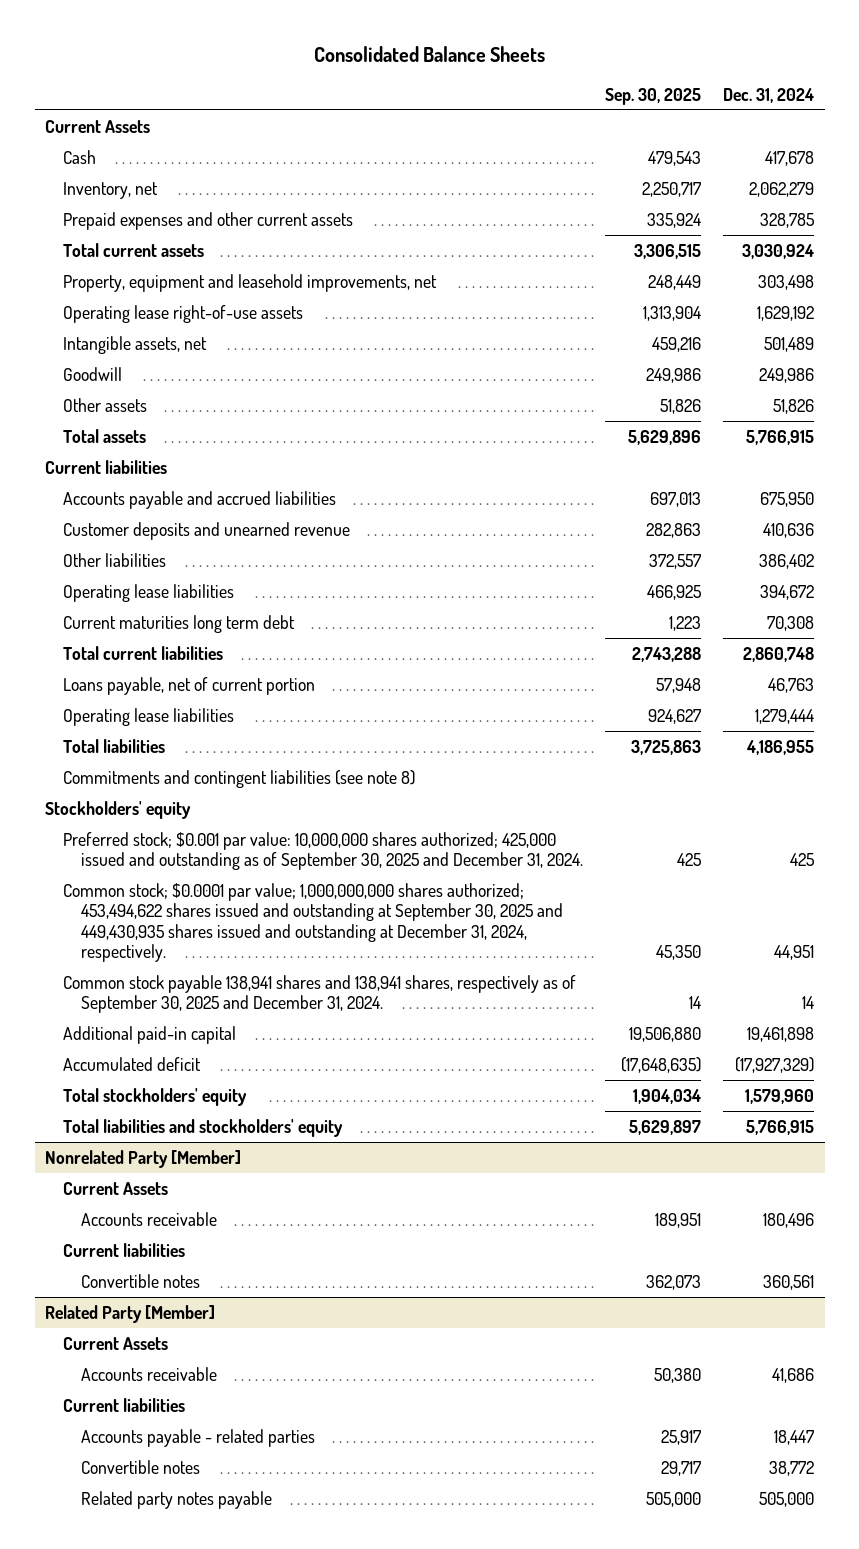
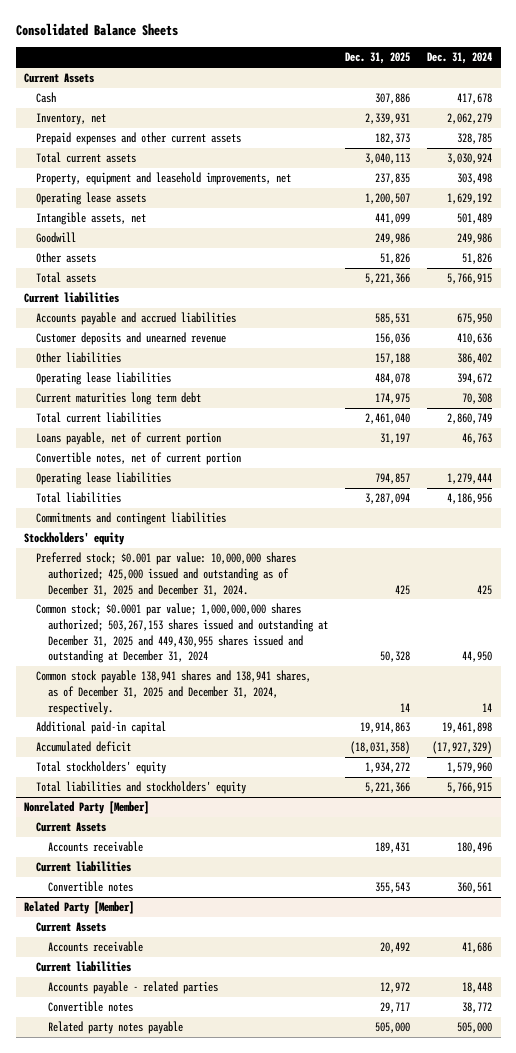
[605,88,702,106] Sep. 30, 2025 -> none
none -> [344,52,410,65] Dec. 31, 2025
[63,304,304,323] Operating lease right-of-use assets -> [35,192,146,206] Operating lease assets
[742,646,814,662] 2,860,748 -> [447,413,493,425] 2,860,749
none -> [35,452,241,466] Convertible notes, net of current portion
[745,739,814,755] 4,186,955 -> [447,493,493,505] 4,186,956
[63,769,416,788] Commitments and contingent liabilities (see note 8) -> [35,512,226,526] Commitments and contingent liabilities
[63,831,584,871] Preferred stock; $0.001 par value: 10,000,000 shares authorized; 425,000 issued and outstanding as of September 30, 2025 and December 31, 2024. -> [35,552,296,596] Preferred stock; $0.001 par value: 10,000,000 shares authorized; 425,000 issued and outstanding as of December 31, 2025 and December 31, 2024.
[63,882,564,963] Common stock; $0.0001 par value; 1,000,000,000 shares authorized; 453,494,622 shares issued and outstanding at September 30, 2025 and 449,430,935 shares issued and outstanding at December 31, 2024, respectively. -> [35,603,328,664] Common stock; $0.0001 par value; 1,000,000,000 shares authorized; 503,267,153 shares issued and outstanding at December 31, 2025 and 449,430,955 shares issued and outstanding at December 31, 2024
[773,945,814,961] 44,951 -> [462,651,493,663] 44,950
[63,974,577,1014] Common stock payable 138,941 shares and 138,941 shares, respectively as of September 30, 2025 and December 31, 2024. -> [35,670,311,715] Common stock payable 138,941 shares and 138,941 shares, as of December 31, 2025 and December 31, 2024, respectively.
[773,1429,814,1445] 18,447 -> [462,982,493,994] 18,448

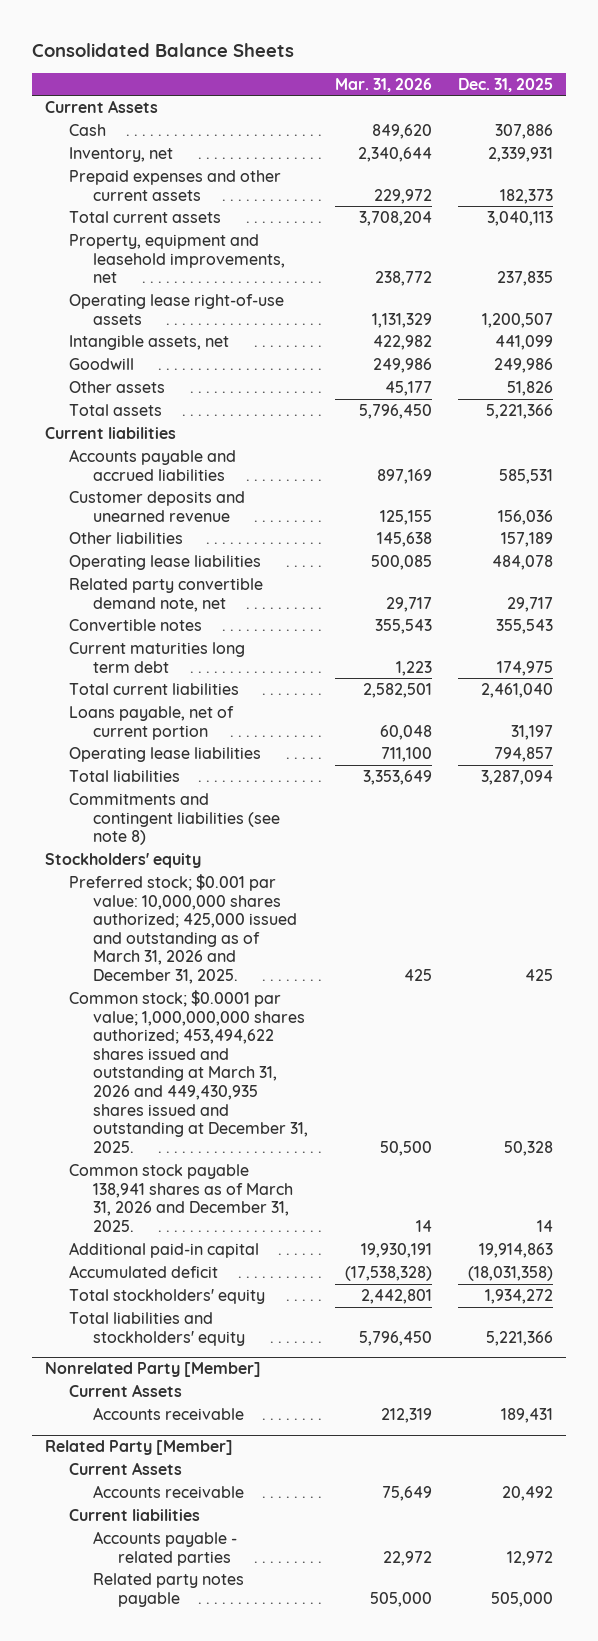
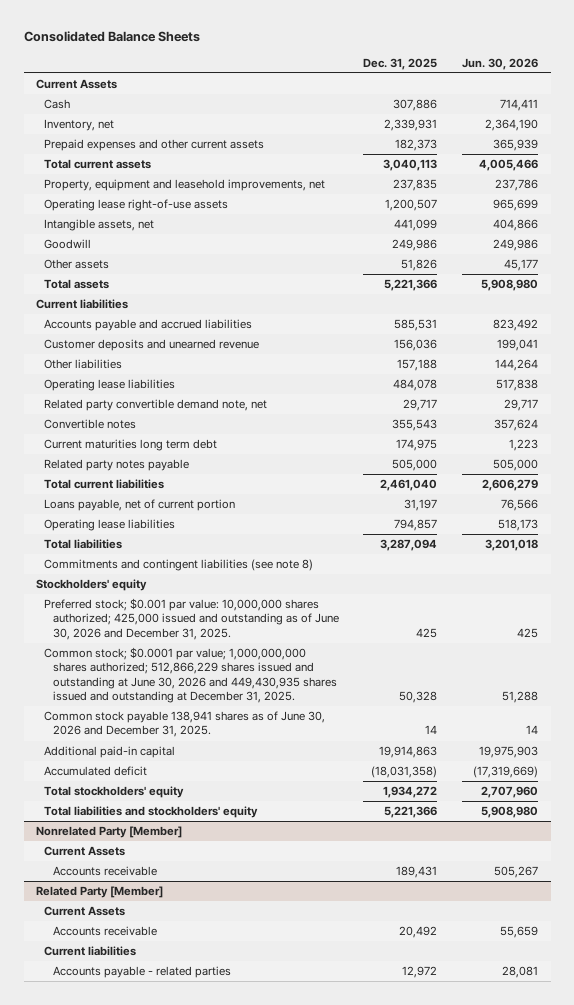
[334,77,432,92] Mar. 31, 2026 -> none
none -> [462,57,539,70] Jun. 30, 2026
[501,532,554,548] 157,189 -> [397,359,438,372] 157,188
none -> [44,459,190,472] Related party notes payable
[69,874,298,985] Preferred stock; $0.001 par value: 10,000,000 shares authorized; 425,000 issued and outstanding as of March 31, 2026 and December 31, 2025. -> [44,598,339,640] Preferred stock; $0.001 par value: 10,000,000 shares authorized; 425,000 issued and outstanding as of June 30, 2026 and December 31, 2025.
[69,990,309,1153] Common stock; $0.0001 par value; 1,000,000,000 shares authorized; 453,494,622 shares issued and outstanding at March 31, 2026 and 449,430,935 shares issued and outstanding at December 31, 2025. -> [44,647,337,703] Common stock; $0.0001 par value; 1,000,000,000 shares authorized; 512,866,229 shares issued and outstanding at June 30, 2026 and 449,430,935 shares issued and outstanding at December 31, 2025.
[69,1164,294,1232] Common stock payable 138,941 shares as of March 31, 2026 and December 31, 2025. -> [44,711,326,738] Common stock payable 138,941 shares as of June 30, 2026 and December 31, 2025.
[93,1573,245,1607] Related party notes payable -> none

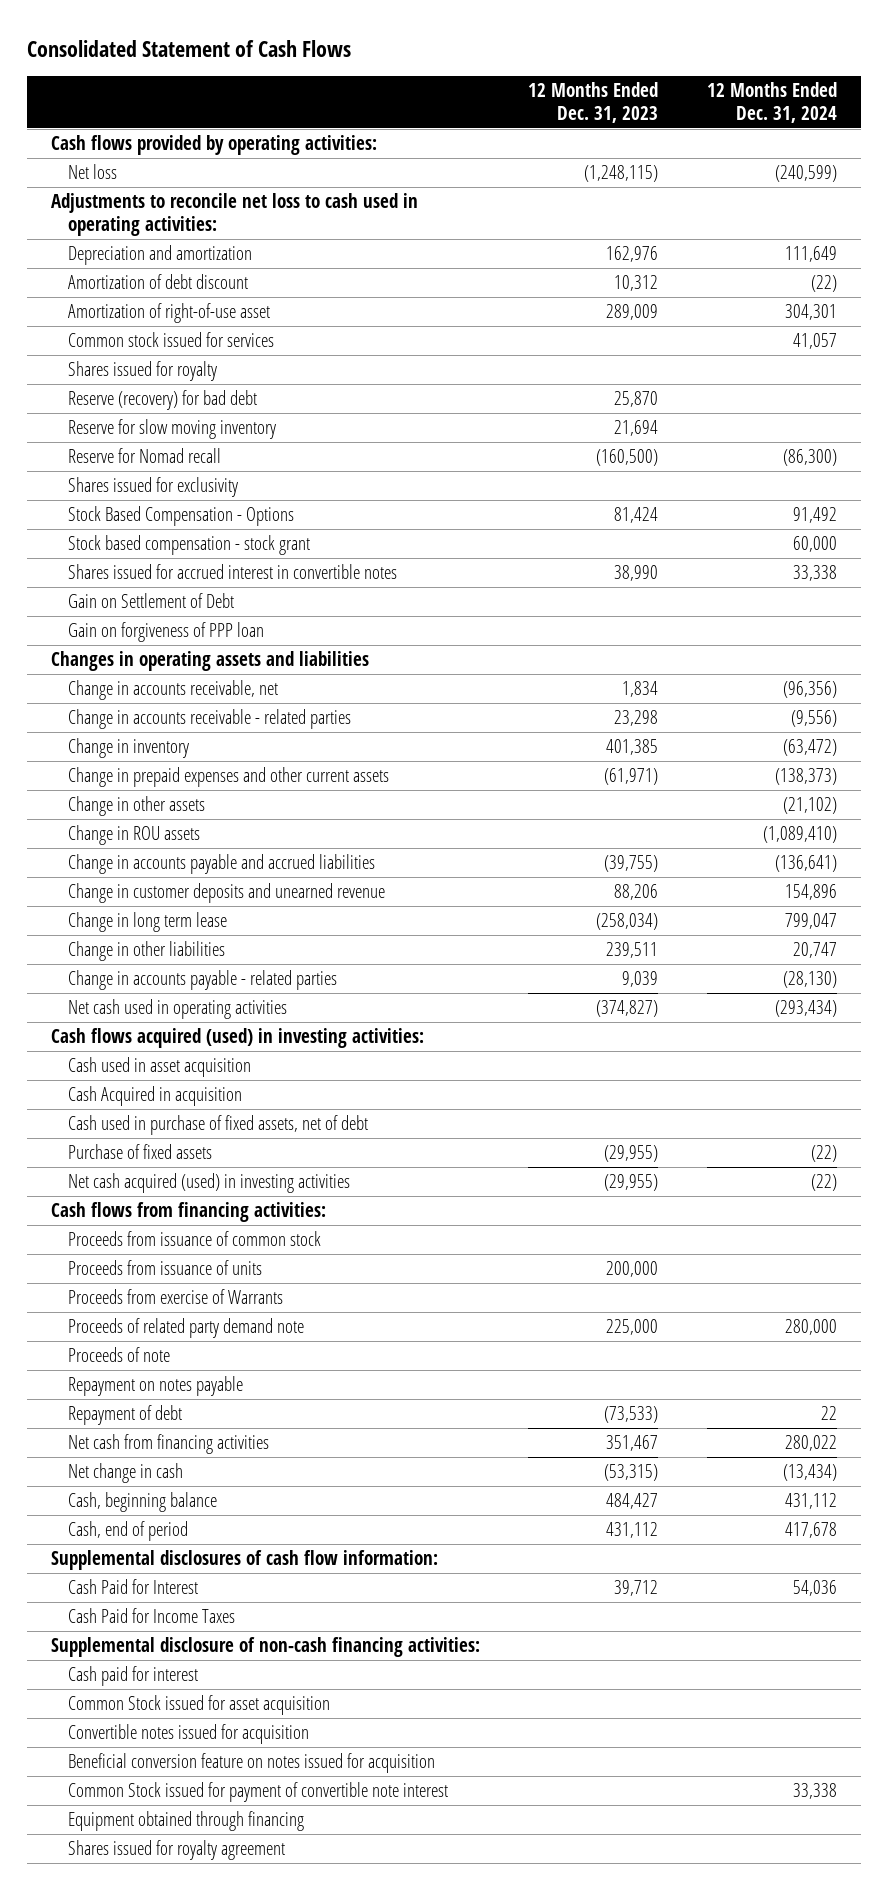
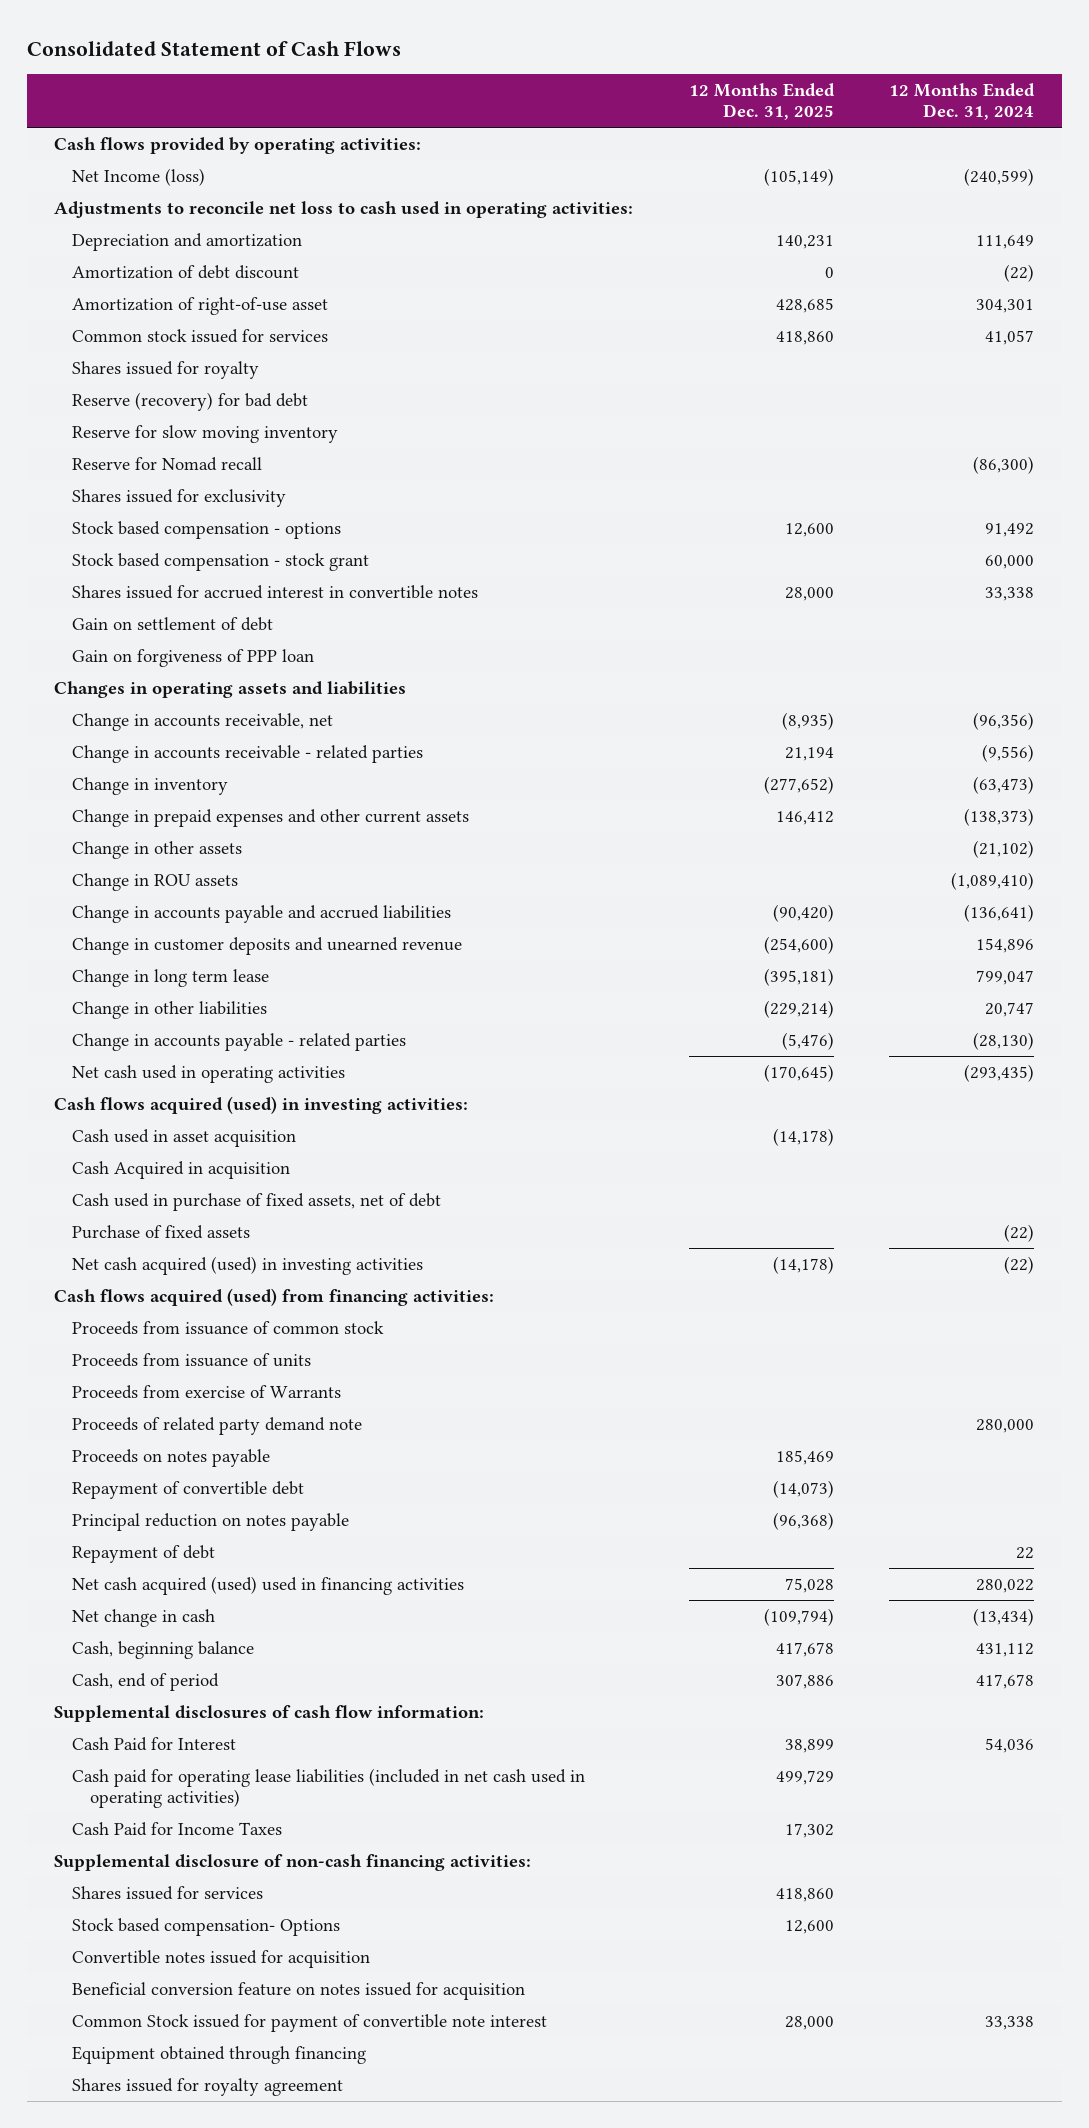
[528,82,659,123] 12 Months Ended Dec. 31, 2023 -> none
none -> [688,82,835,121] 12 Months Ended Dec. 31, 2025
[67,164,117,180] Net loss -> [72,167,206,186] Net Income (loss)
[67,506,294,527] Stock Based Compensation - Options -> [72,520,342,539] Stock based compensation - options
[67,593,234,609] Gain on Settlement of Debt -> [72,616,274,631] Gain on settlement of debt
[782,739,837,757] (63,472) -> [973,775,1035,794] (63,473)
[774,1000,837,1018] (293,434) -> [964,1063,1035,1082] (293,435)
[51,1202,327,1223] Cash flows from financing activities: -> [54,1287,495,1306] Cash flows acquired (used) from financing activities:
[67,1347,170,1363] Proceeds of note -> [72,1448,271,1467] Proceeds on notes payable
[67,1376,243,1397] Repayment on notes payable -> [72,1480,305,1499] Repayment of convertible debt
none -> [72,1512,350,1531] Principal reduction on notes payable
[67,1434,269,1455] Net cash from financing activities -> [72,1575,465,1595] Net cash acquired (used) used in financing activities
none -> [72,1767,586,1809] Cash paid for operating lease liabilities (included in net cash used in operating activities)
[67,1666,198,1687] Cash paid for interest -> none
none -> [72,1885,264,1900] Shares issued for services
[67,1695,330,1716] Common Stock issued for asset acquisition -> [72,1917,341,1936] Stock based compensation- Options

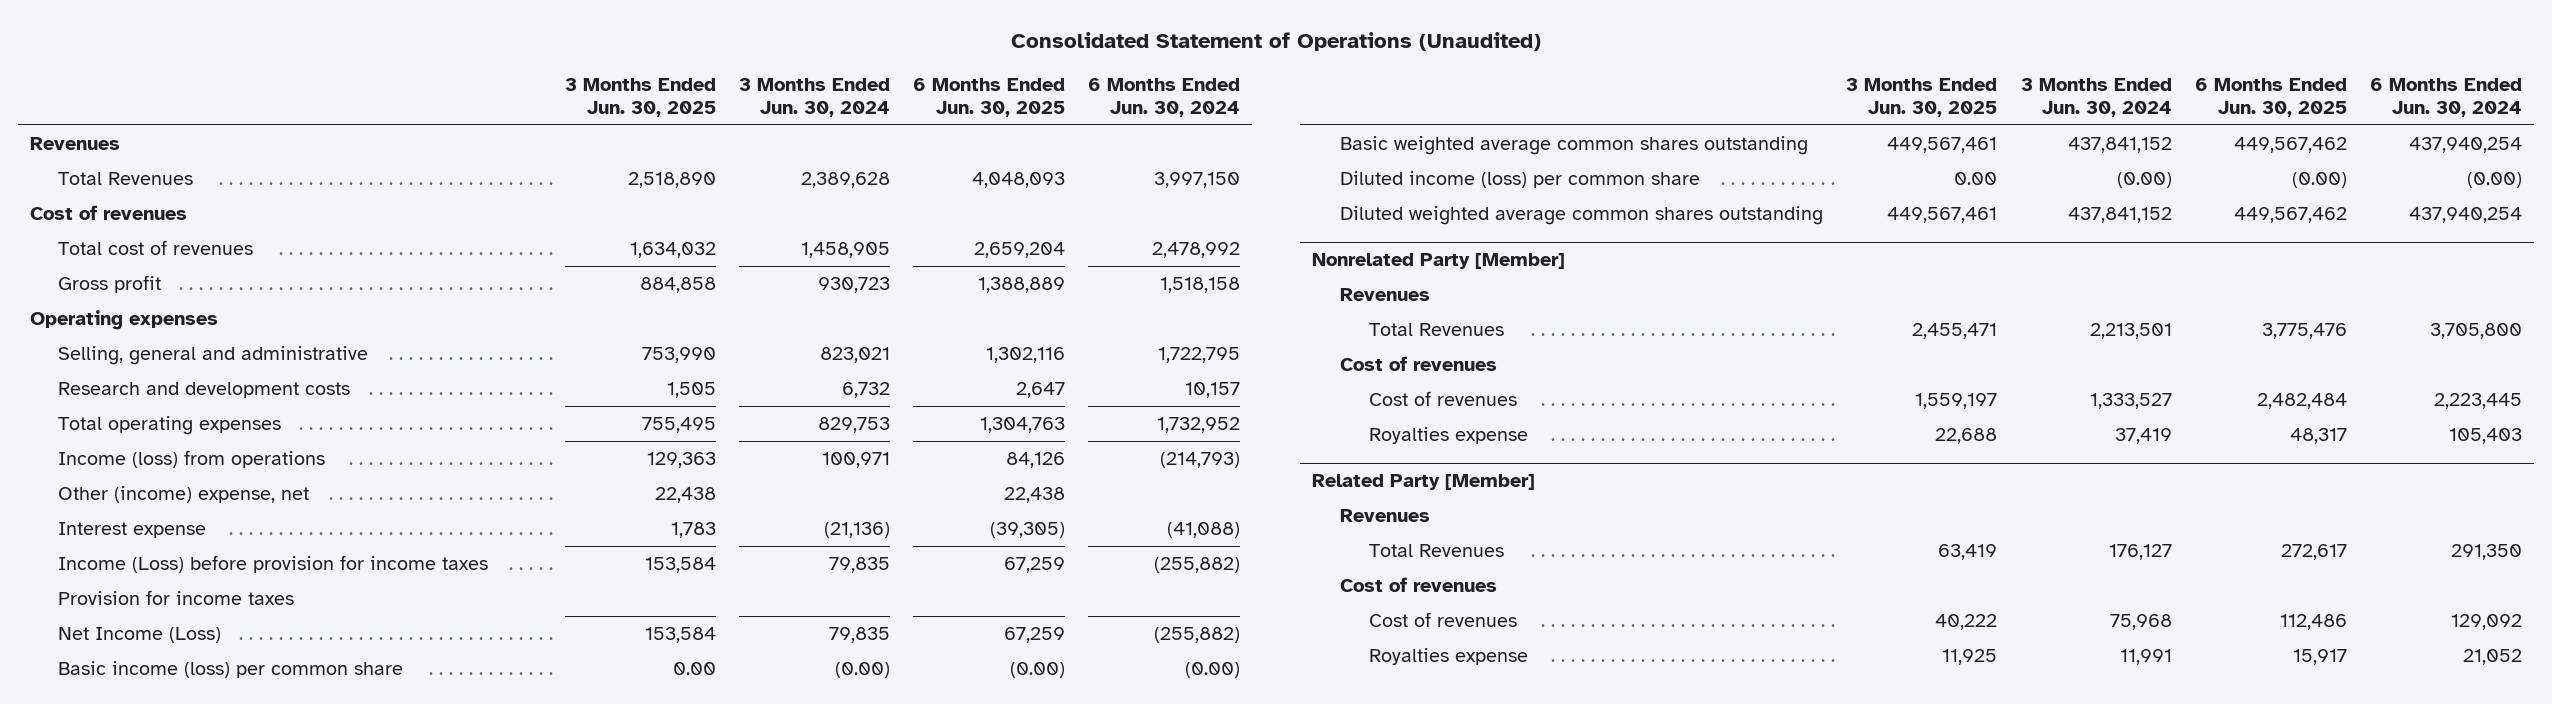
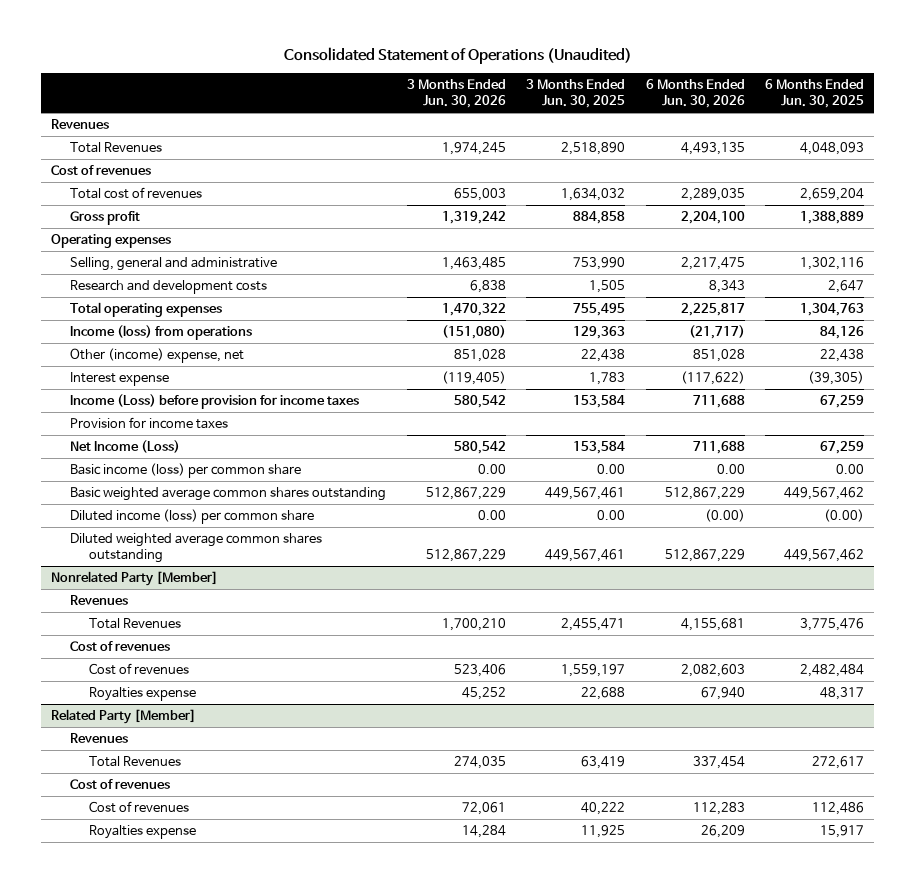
[738,78,890,117] 3 Months Ended Jun. 30, 2024 -> none
[1088,78,1241,117] 6 Months Ended Jun. 30, 2024 -> none
none -> [406,79,506,109] 3 Months Ended Jun. 30, 2026
none -> [645,79,745,109] 6 Months Ended Jun. 30, 2026
[1009,662,1065,679] (0.00) -> [836,464,865,475] 0.00

